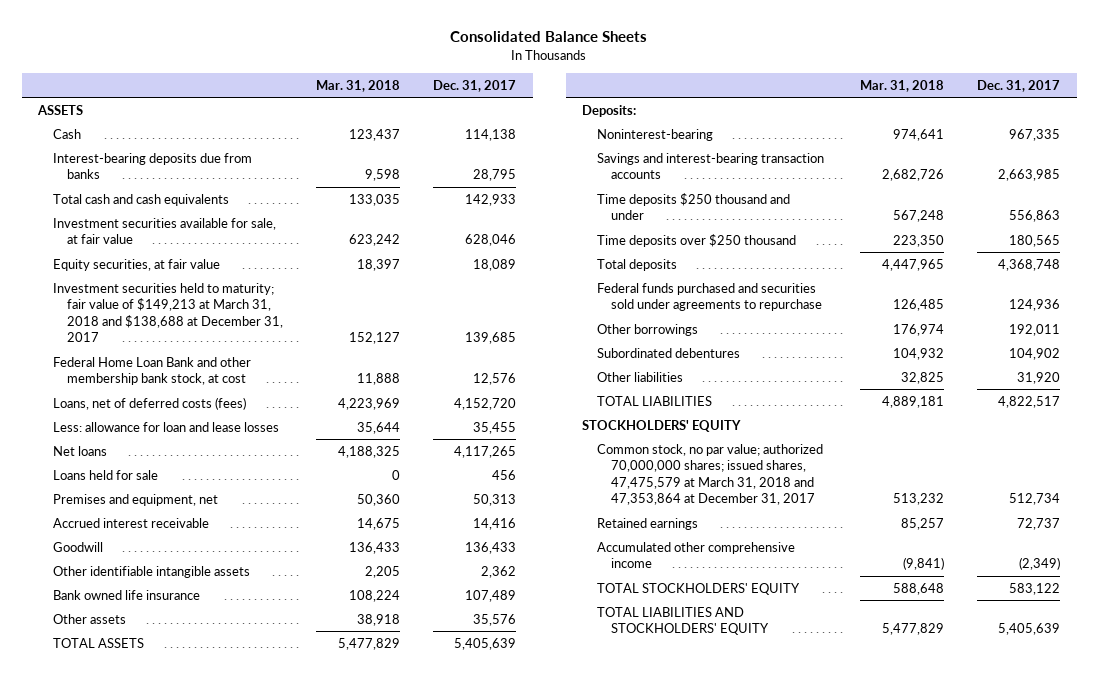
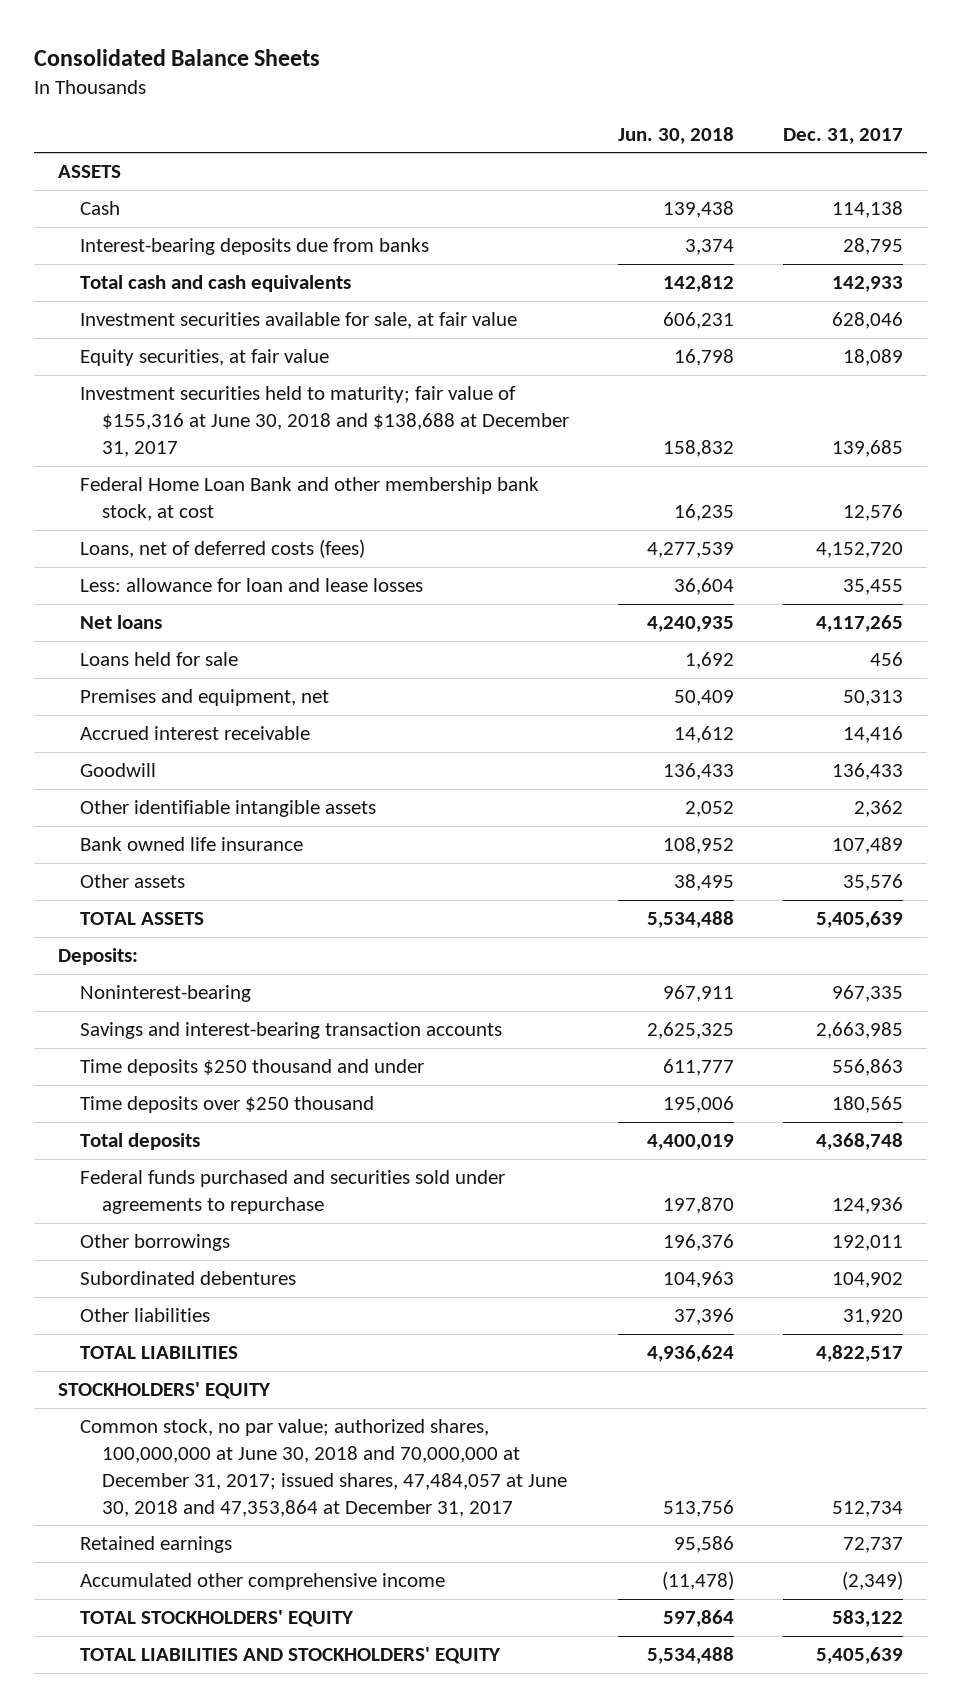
[315,79,400,92] Mar. 31, 2018 -> none
none -> [617,126,734,144] Jun. 30, 2018
[52,282,283,343] Investment securities held to maturity; fair value of $149,213 at March 31, 2018 and $138,688 at December 31, 2017 -> [80,386,569,457] Investment securities held to maturity; fair value of $155,316 at June 30, 2018 and $138,688 at December 31, 2017
[596,443,823,506] Common stock, no par value; authorized 70,000,000 shares; issued shares, 47,475,579 at March 31, 2018 and 47,353,864 at December 31, 2017 -> [80,1419,567,1517] Common stock, no par value; authorized shares, 100,000,000 at June 30, 2018 and 70,000,000 at December 31, 2017; issued shares, 47,484,057 at June 30, 2018 and 47,353,864 at December 31, 2017

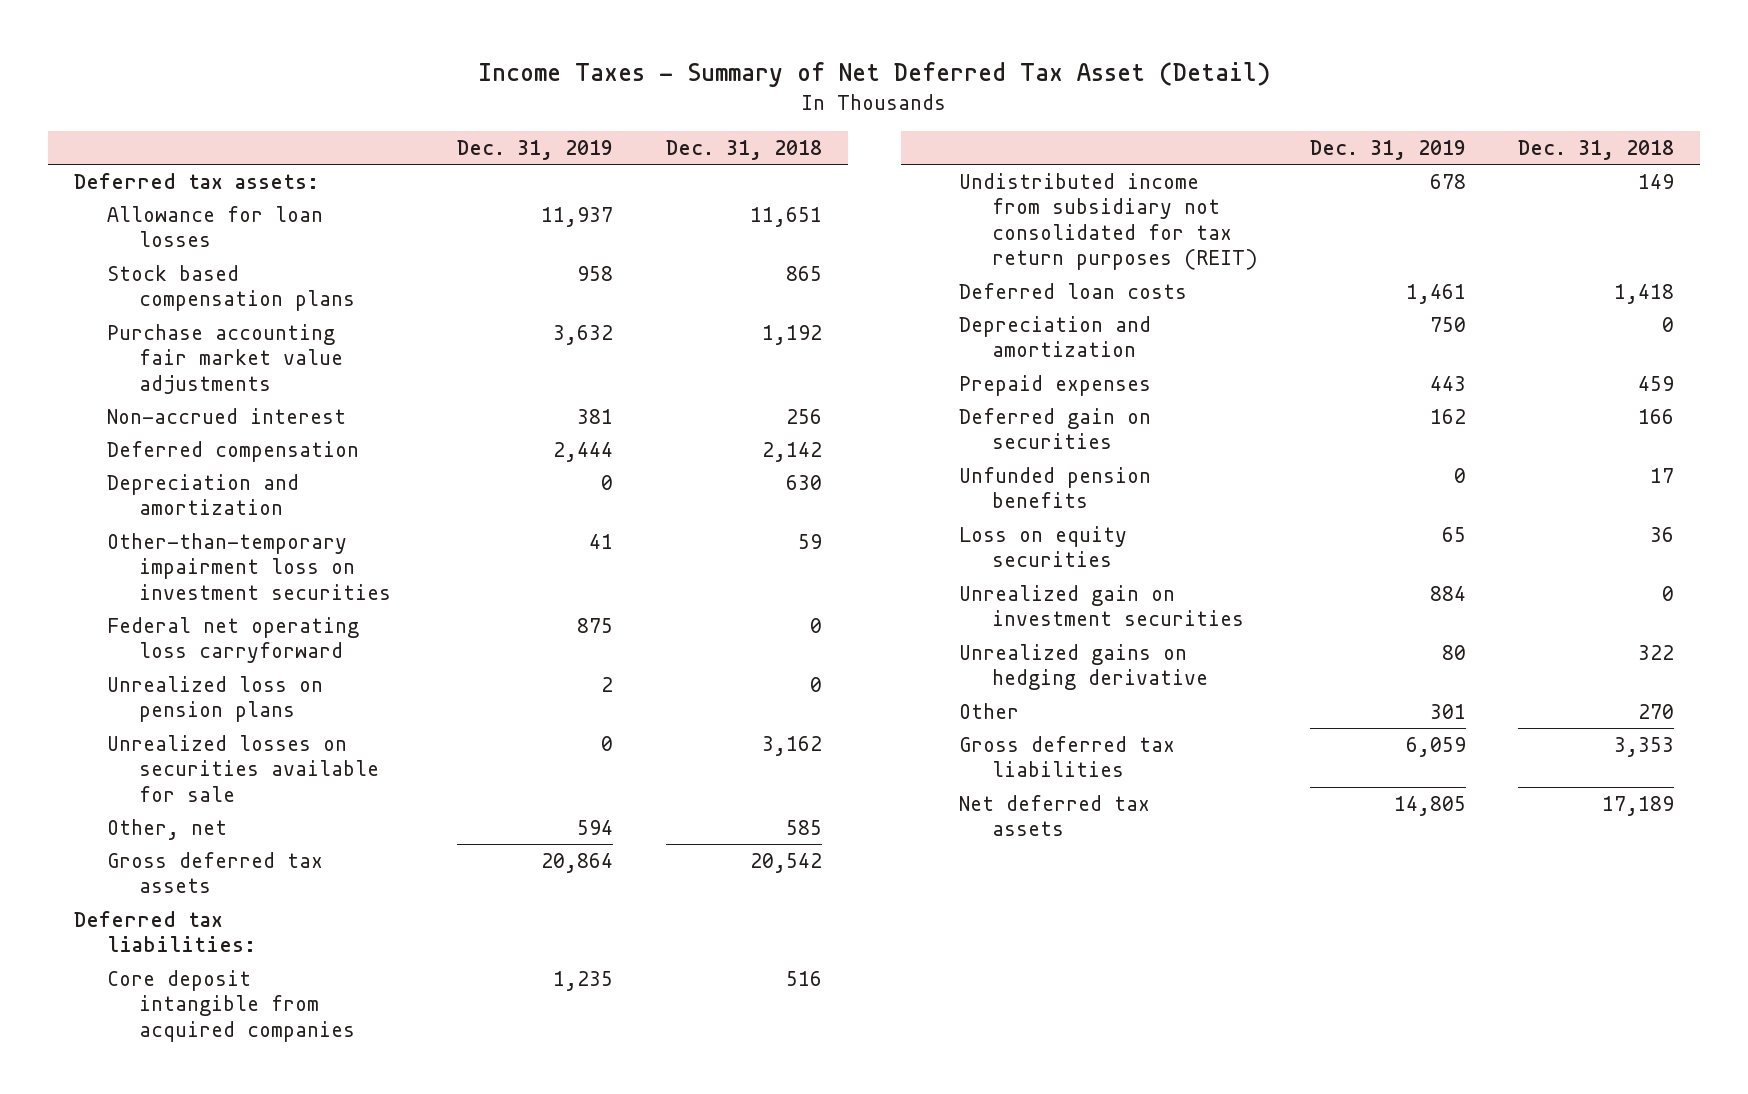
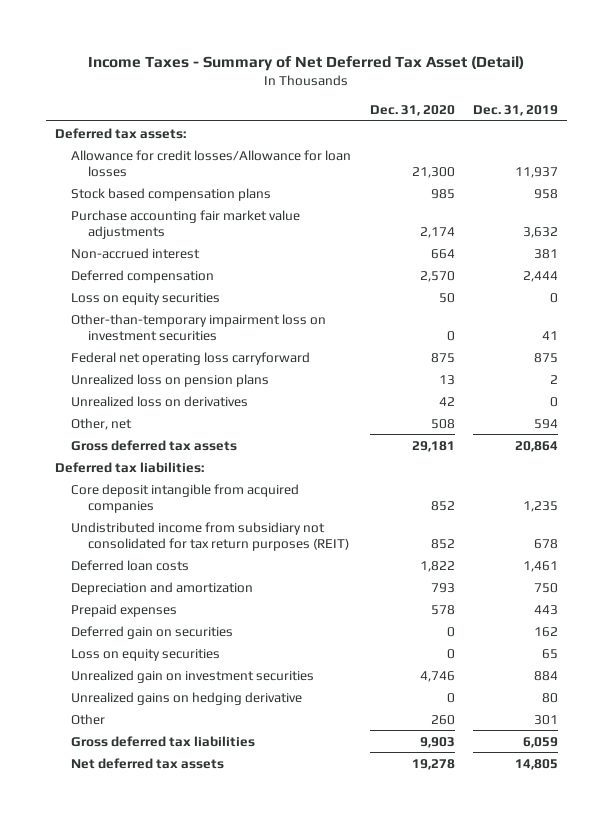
[665,139,822,160] Dec. 31, 2018 -> none
none -> [369,105,455,117] Dec. 31, 2020
[106,205,323,248] Allowance for loan losses -> [71,149,352,177] Allowance for credit losses/Allowance for loan losses
[106,473,299,516] Depreciation and amortization -> none
none -> [71,292,221,305] Loss on equity securities
[106,734,380,802] Unrealized losses on securities available for sale -> none
none -> [71,395,249,407] Unrealized loss on derivatives
[959,466,1152,509] Unfunded pension benefits -> none

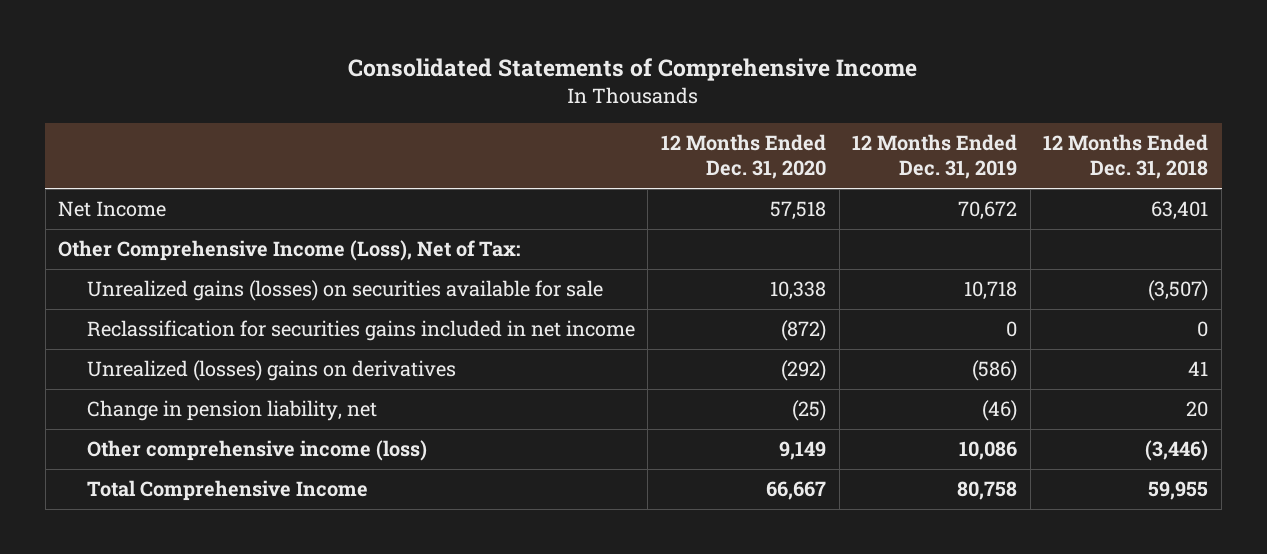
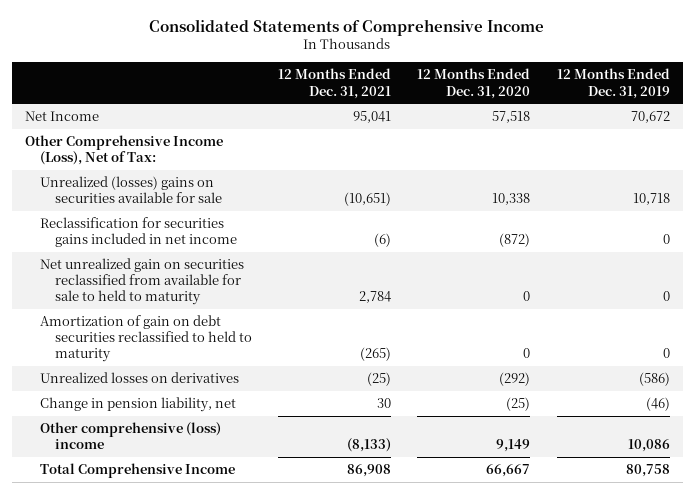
[1043,134,1209,180] 12 Months Ended Dec. 31, 2018 -> none
none -> [278,68,392,99] 12 Months Ended Dec. 31, 2021
[86,280,603,302] Unrealized gains (losses) on securities available for sale -> [39,176,222,204] Unrealized (losses) gains on securities available for sale
none -> [39,258,244,306] Net unrealized gain on securities reclassified from available for sale to held to maturity
none -> [39,315,252,363] Amortization of gain on debt securities reclassified to held to maturity
[86,360,456,382] Unrealized (losses) gains on derivatives -> [39,372,239,384] Unrealized losses on derivatives
[86,440,427,462] Other comprehensive income (loss) -> [39,422,221,450] Other comprehensive (loss) income

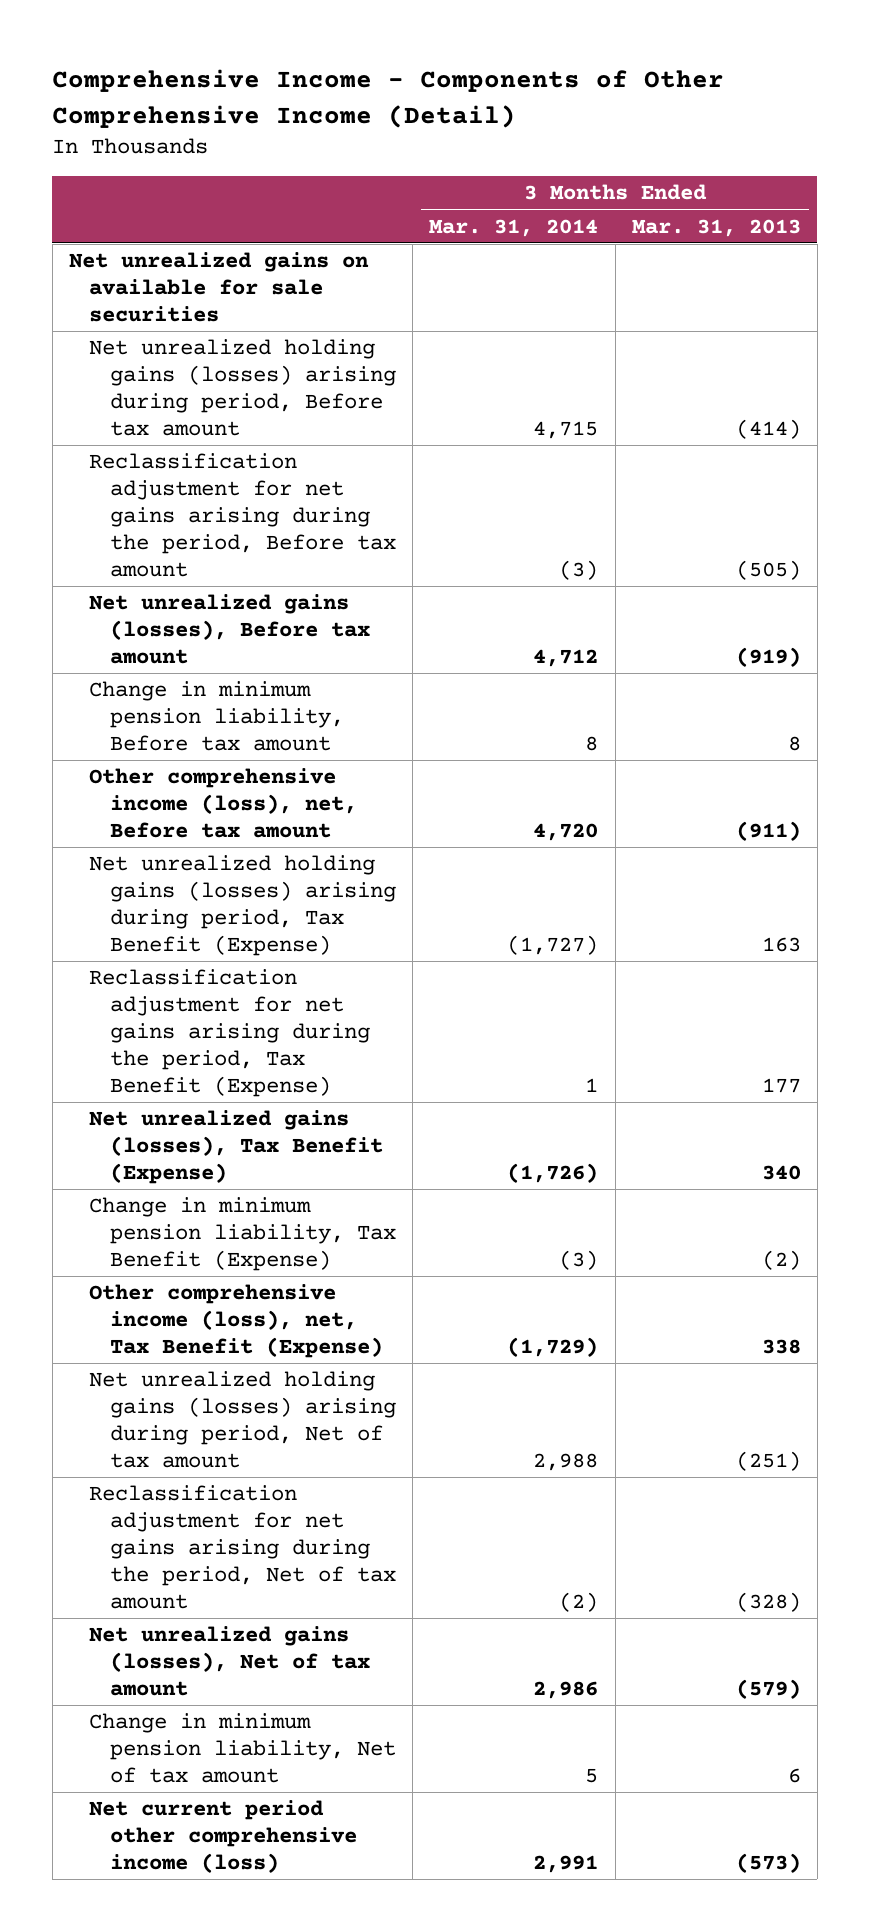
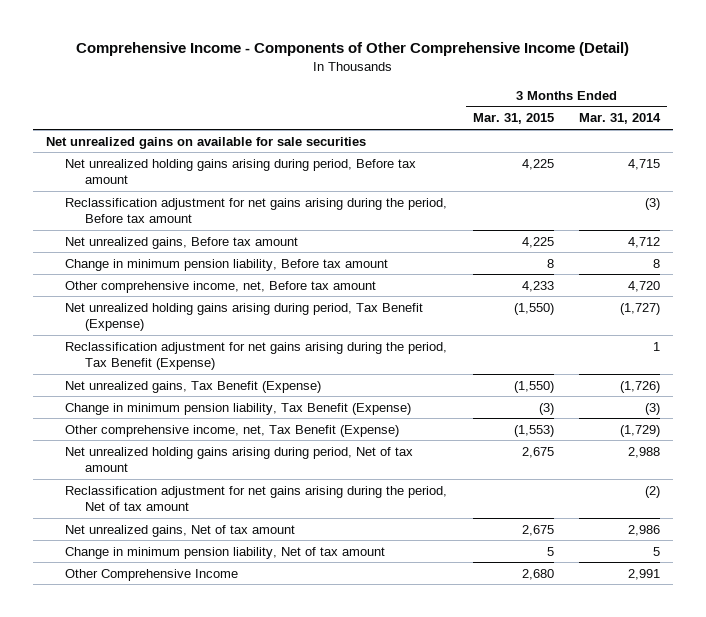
[631,218,801,237] Mar. 31, 2013 -> none
none -> [472,113,554,125] Mar. 31, 2015
[89,339,396,437] Net unrealized holding gains (losses) arising during period, Before tax amount -> [65,158,417,184] Net unrealized holding gains arising during period, Before tax amount
[89,594,370,665] Net unrealized gains (losses), Before tax amount -> [65,236,299,249] Net unrealized gains, Before tax amount
[89,768,357,839] Other comprehensive income (loss), net, Before tax amount -> [65,280,377,293] Other comprehensive income, net, Before tax amount
[89,855,396,957] Net unrealized holding gains (losses) arising during period, Tax Benefit (Expense) -> [65,302,424,331] Net unrealized holding gains arising during period, Tax Benefit (Expense)
[89,1110,383,1185] Net unrealized gains (losses), Tax Benefit (Expense) -> [65,380,322,393] Net unrealized gains, Tax Benefit (Expense)
[89,1284,383,1359] Other comprehensive income (loss), net, Tax Benefit (Expense) -> [65,424,400,437] Other comprehensive income, net, Tax Benefit (Expense)
[89,1371,396,1469] Net unrealized holding gains (losses) arising during period, Net of tax amount -> [65,446,414,472] Net unrealized holding gains arising during period, Net of tax amount
[89,1626,370,1697] Net unrealized gains (losses), Net of tax amount -> [65,524,296,537] Net unrealized gains, Net of tax amount
[89,1800,357,1874] Net current period other comprehensive income (loss) -> [65,568,239,581] Other Comprehensive Income

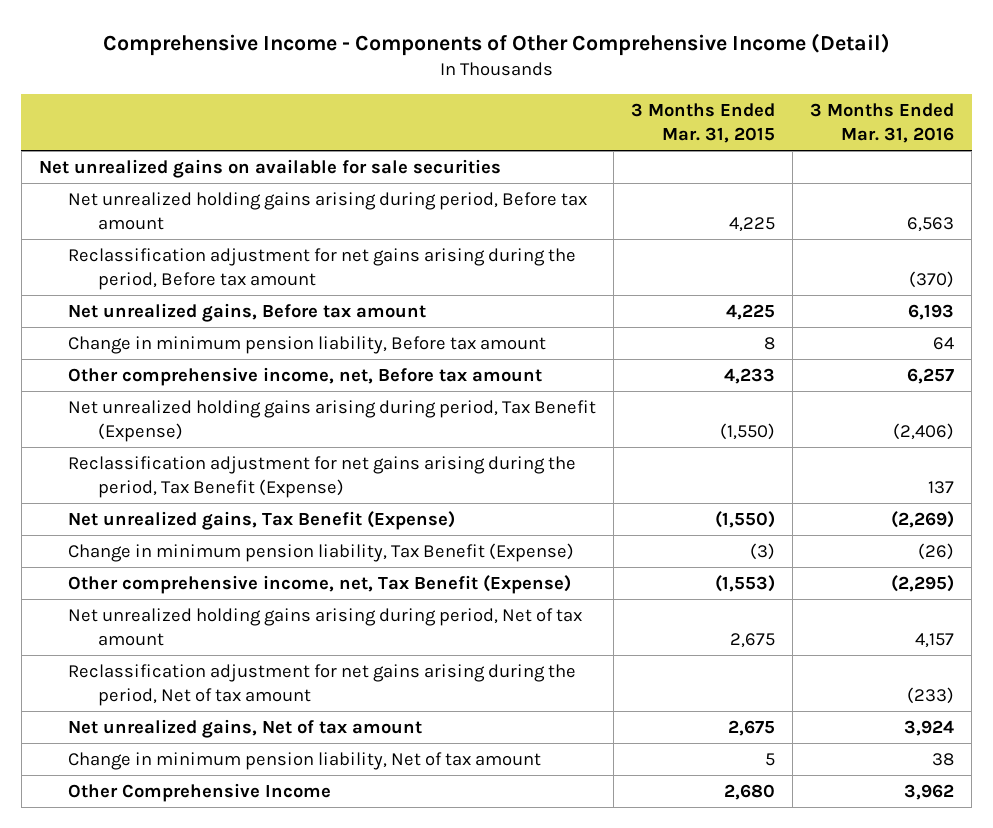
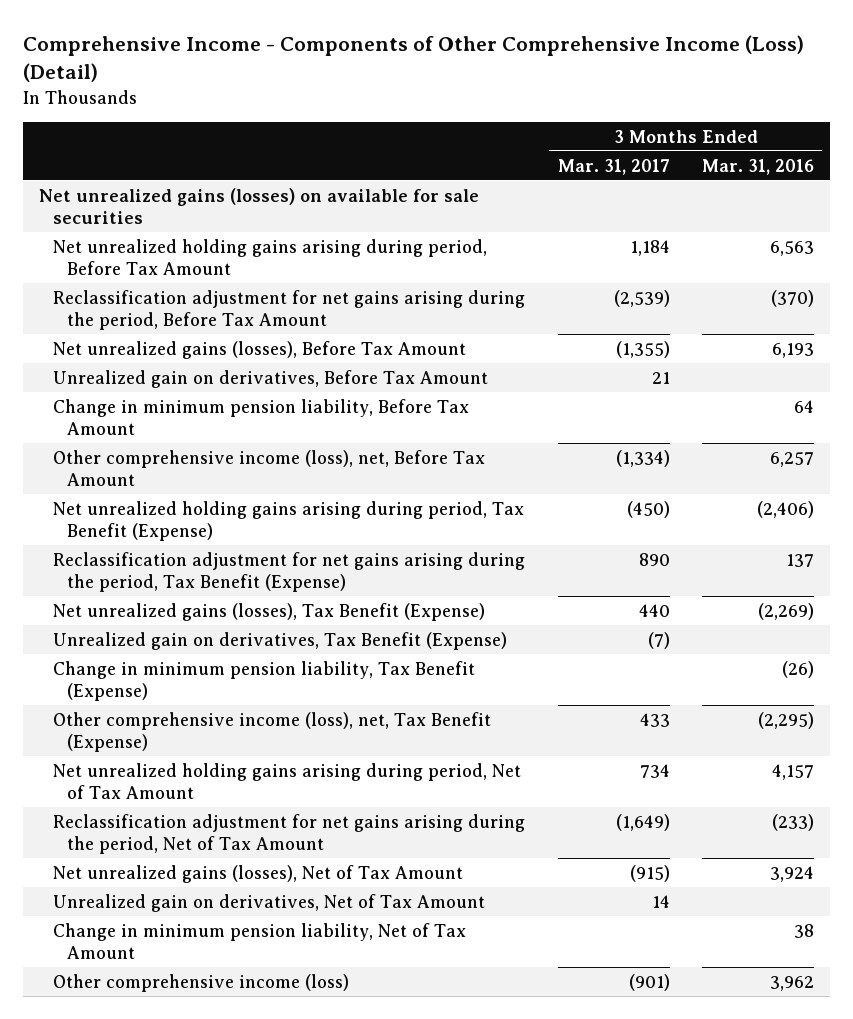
[102,33,890,57] Comprehensive Income - Components of Other Comprehensive Income (Detail) -> [22,35,804,83] Comprehensive Income - Components of Other Comprehensive Income (Loss) (Detail)
[631,103,776,144] 3 Months Ended Mar. 31, 2015 -> none
none -> [557,158,670,175] Mar. 31, 2017
[38,158,501,178] Net unrealized gains on available for sale securities -> [39,187,480,224] Net unrealized gains (losses) on available for sale securities
[68,191,588,230] Net unrealized holding gains arising during period, Before tax amount -> [53,238,488,275] Net unrealized holding gains arising during period, Before Tax Amount
[68,247,577,290] Reclassification adjustment for net gains arising during the period, Before tax amount -> [53,289,526,330] Reclassification adjustment for net gains arising during the period, Before Tax Amount
[68,302,427,322] Net unrealized gains, Before tax amount -> [53,340,467,359] Net unrealized gains (losses), Before Tax Amount
none -> [53,369,489,388] Unrealized gain on derivatives, Before Tax Amount
[68,335,547,354] Change in minimum pension liability, Before tax amount -> [53,398,470,435] Change in minimum pension liability, Before Tax Amount
[68,366,543,386] Other comprehensive income, net, Before tax amount -> [53,449,486,486] Other comprehensive income (loss), net, Before Tax Amount
[68,510,456,530] Net unrealized gains, Tax Benefit (Expense) -> [53,602,486,621] Net unrealized gains (losses), Tax Benefit (Expense)
none -> [53,631,508,650] Unrealized gain on derivatives, Tax Benefit (Expense)
[68,574,572,594] Other comprehensive income, net, Tax Benefit (Expense) -> [53,711,492,752] Other comprehensive income (loss), net, Tax Benefit (Expense)
[68,607,583,646] Net unrealized holding gains arising during period, Net of tax amount -> [53,762,522,799] Net unrealized holding gains arising during period, Net of Tax Amount
[68,663,577,706] Reclassification adjustment for net gains arising during the period, Net of tax amount -> [53,813,526,854] Reclassification adjustment for net gains arising during the period, Net of Tax Amount
[68,718,423,738] Net unrealized gains, Net of tax amount -> [53,864,464,883] Net unrealized gains (losses), Net of Tax Amount
none -> [53,893,486,912] Unrealized gain on derivatives, Net of Tax Amount
[68,751,542,770] Change in minimum pension liability, Net of tax amount -> [53,922,467,959] Change in minimum pension liability, Net of Tax Amount
[68,782,332,802] Other Comprehensive Income -> [53,973,350,992] Other comprehensive income (loss)

